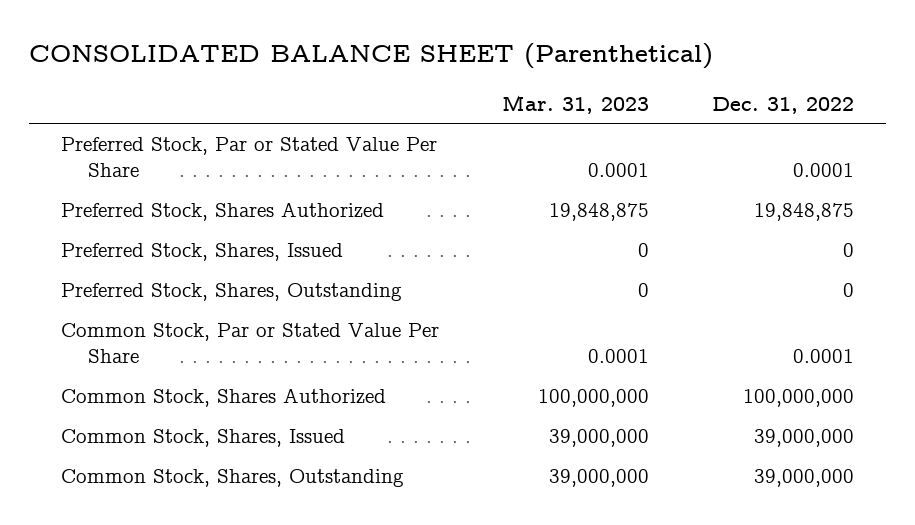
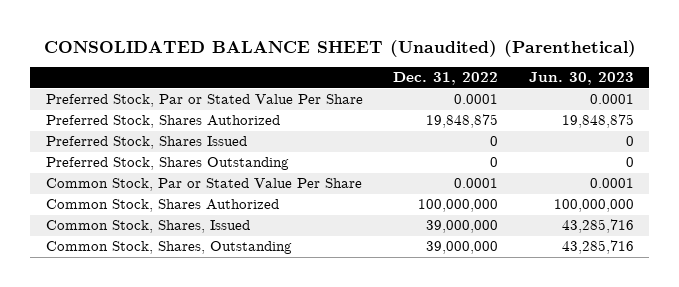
[29,43,714,70] CONSOLIDATED BALANCE SHEET (Parenthetical) -> [43,39,636,57] CONSOLIDATED BALANCE SHEET (Unaudited) (Parenthetical)
[502,94,650,114] Mar. 31, 2023 -> none
none -> [528,72,634,86] Jun. 30, 2023
[60,243,343,262] Preferred Stock, Shares, Issued -> [45,136,247,150] Preferred Stock, Shares Issued
[60,283,402,302] Preferred Stock, Shares, Outstanding -> [45,157,289,171] Preferred Stock, Shares Outstanding

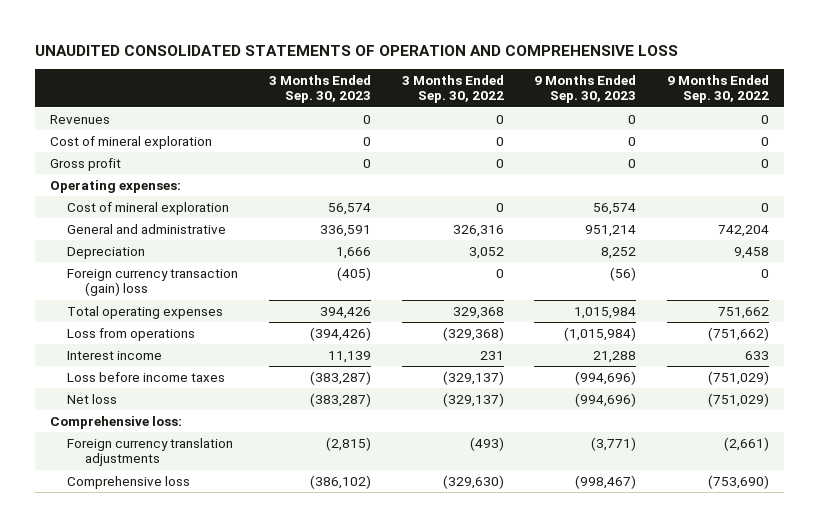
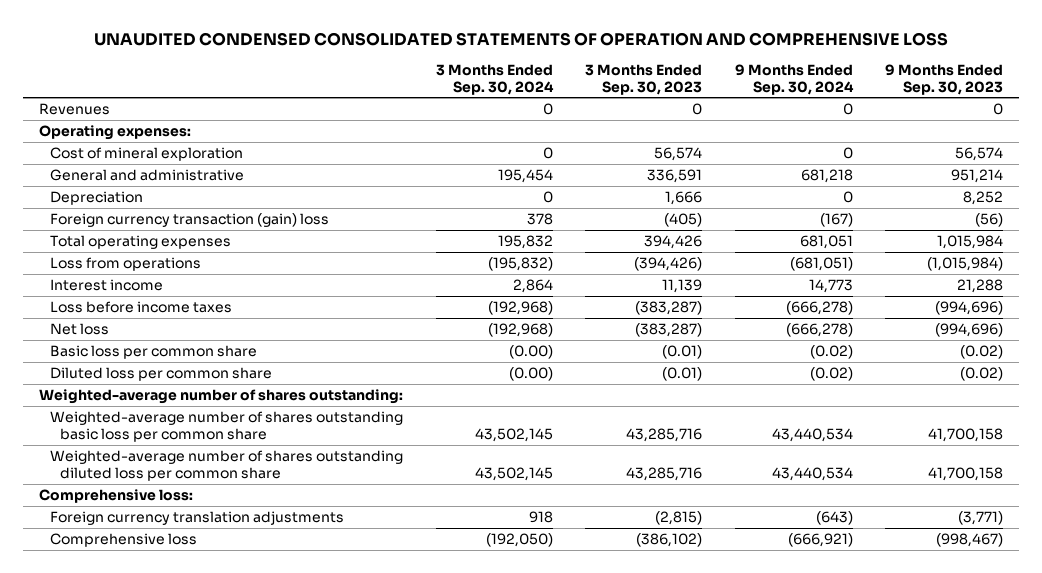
[34,44,678,56] UNAUDITED CONSOLIDATED STATEMENTS OF OPERATION AND COMPREHENSIVE LOSS -> [94,31,949,46] UNAUDITED CONDENSED CONSOLIDATED STATEMENTS OF OPERATION AND COMPREHENSIVE LOSS
[401,74,504,104] 3 Months Ended Sep. 30, 2022 -> none
[666,74,769,104] 9 Months Ended Sep. 30, 2022 -> none
none -> [435,63,554,95] 3 Months Ended Sep. 30, 2024
none -> [734,63,854,95] 9 Months Ended Sep. 30, 2024
[49,135,212,149] Cost of mineral exploration -> none
[49,157,121,171] Gross profit -> none
none -> [49,344,257,359] Basic loss per common share
none -> [49,366,272,381] Diluted loss per common share
none -> [39,388,404,404] Weighted-average number of shares outstanding:
none -> [49,410,403,442] Weighted-average number of shares outstanding basic loss per common share
none -> [49,449,403,481] Weighted-average number of shares outstanding diluted loss per common share

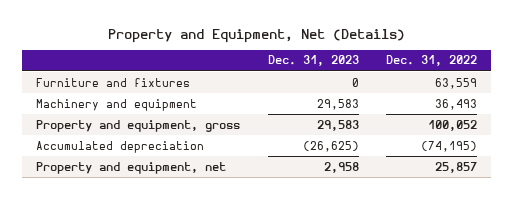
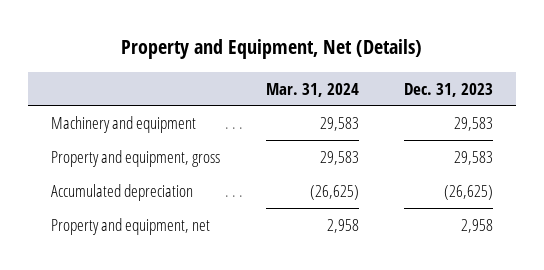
[386,55,478,67] Dec. 31, 2022 -> none
none -> [265,82,359,97] Mar. 31, 2024
[35,77,190,87] Furniture and fixtures -> none

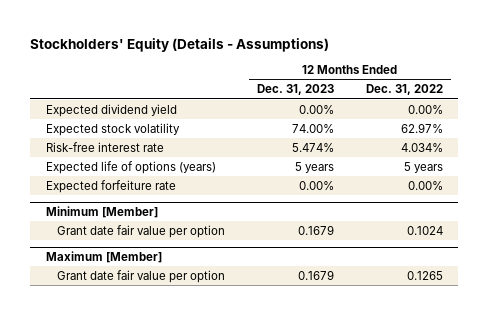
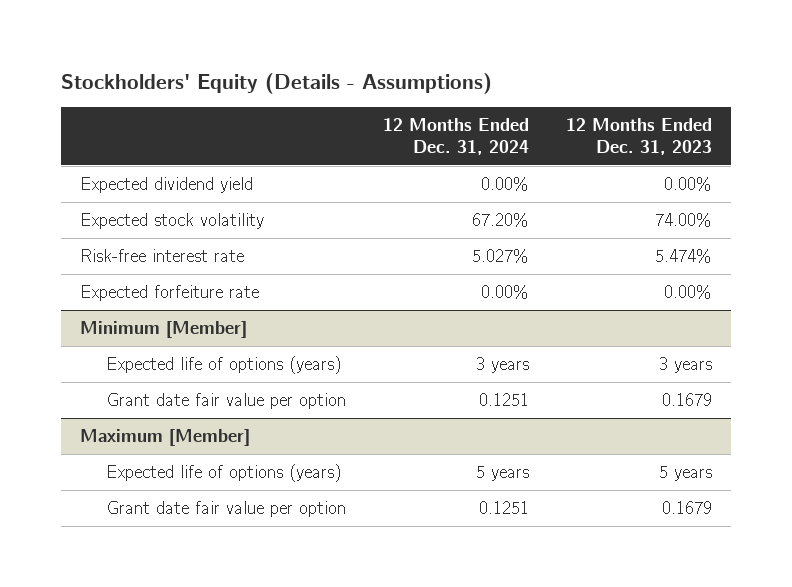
[365,84,443,96] Dec. 31, 2022 -> none
none -> [382,117,529,156] 12 Months Ended Dec. 31, 2024
[46,160,217,174] Expected life of options (years) -> none
none -> [105,356,341,375] Expected life of options (years)
none -> [105,464,341,483] Expected life of options (years)

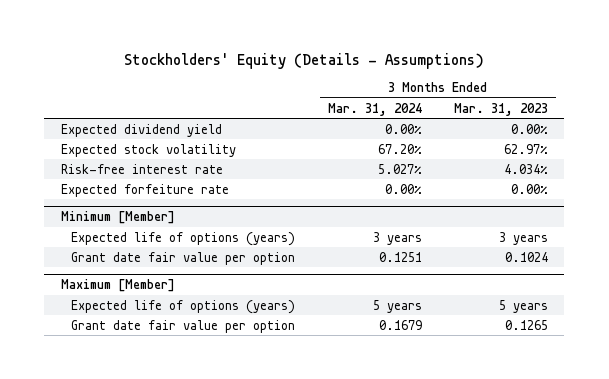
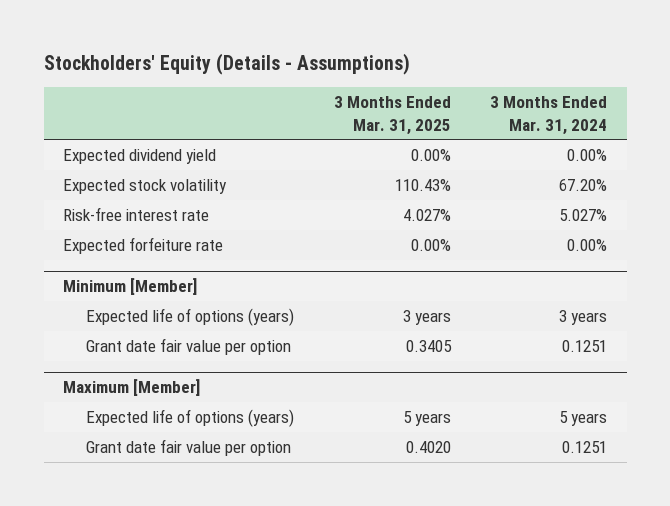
[454,102,549,116] Mar. 31, 2023 -> none
none -> [333,96,451,135] 3 Months Ended Mar. 31, 2025
[378,319,422,330] 0.1679 -> [561,440,607,453] 0.1251

